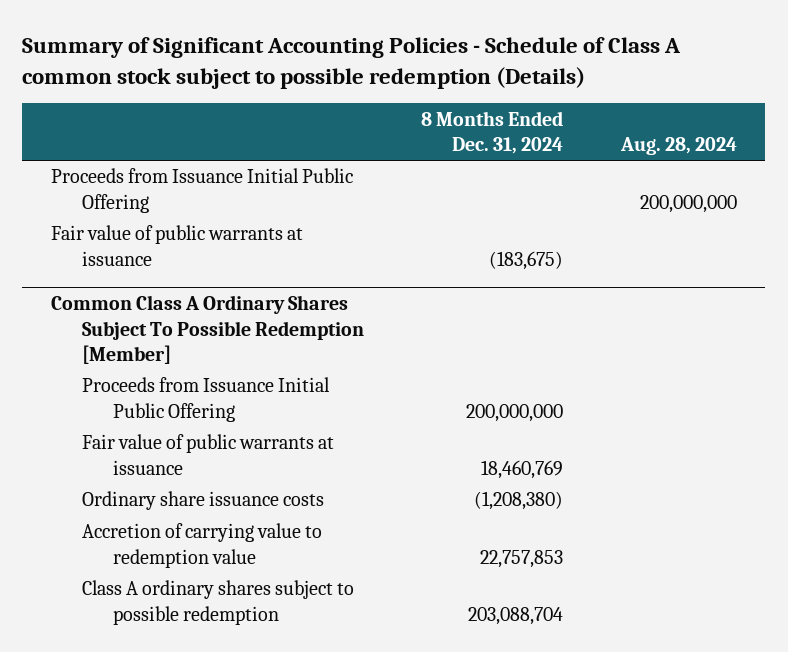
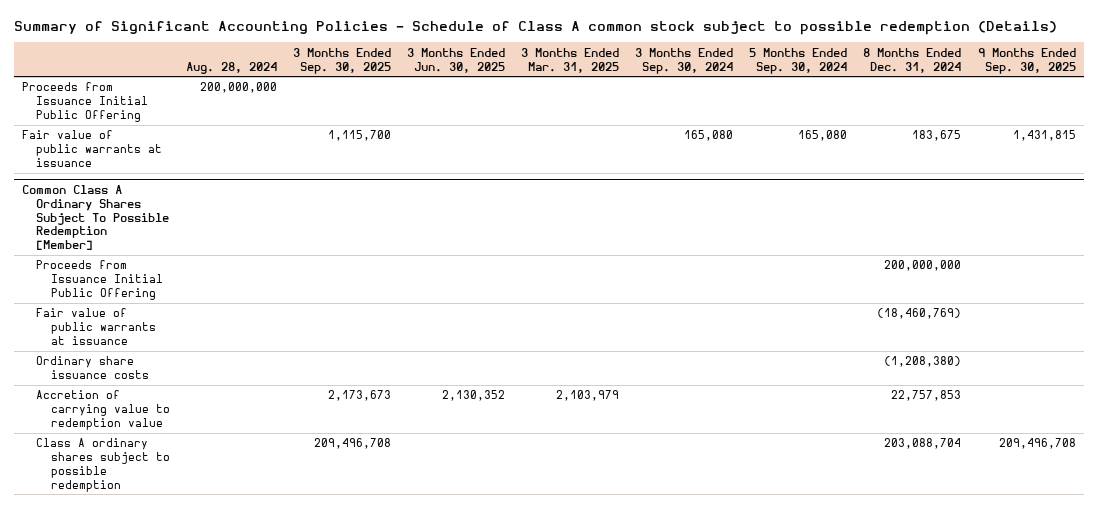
none -> [292,47,391,74] 3 Months Ended Sep. 30, 2025
none -> [407,47,506,73] 3 Months Ended Jun. 30, 2025
none -> [521,47,620,73] 3 Months Ended Mar. 31, 2025
none -> [635,47,734,74] 3 Months Ended Sep. 30, 2024
none -> [749,47,848,74] 5 Months Ended Sep. 30, 2024
none -> [977,47,1076,74] 9 Months Ended Sep. 30, 2025
[489,251,564,271] (183,675) -> [912,130,962,142] 183,675
[481,460,564,480] 18,460,769 -> [877,308,962,320] (18,460,769)

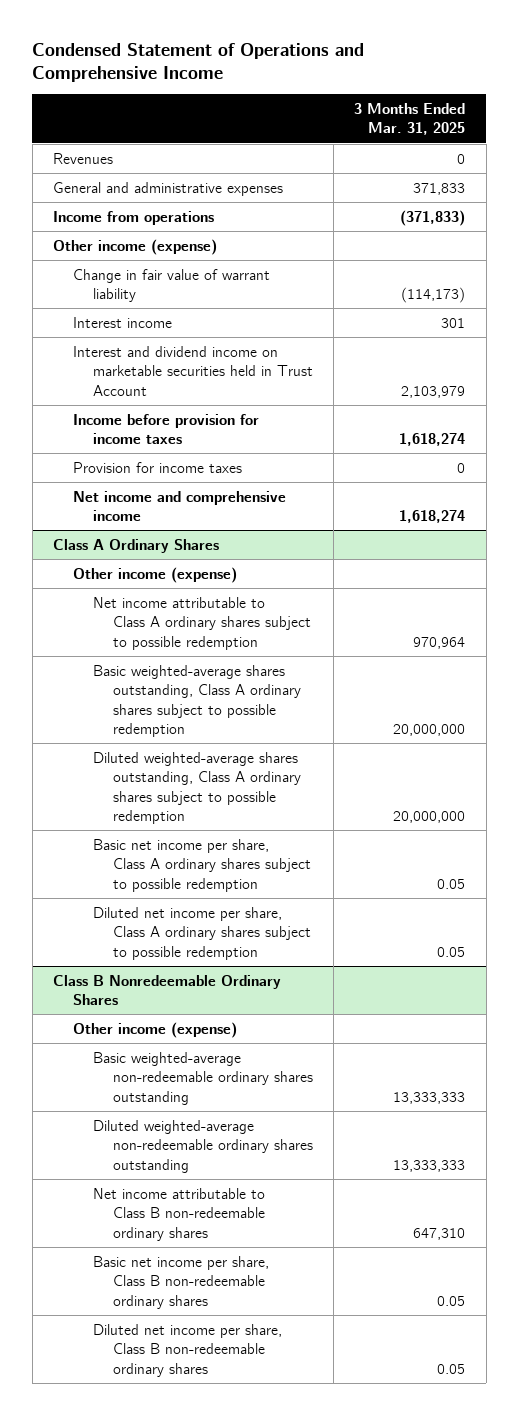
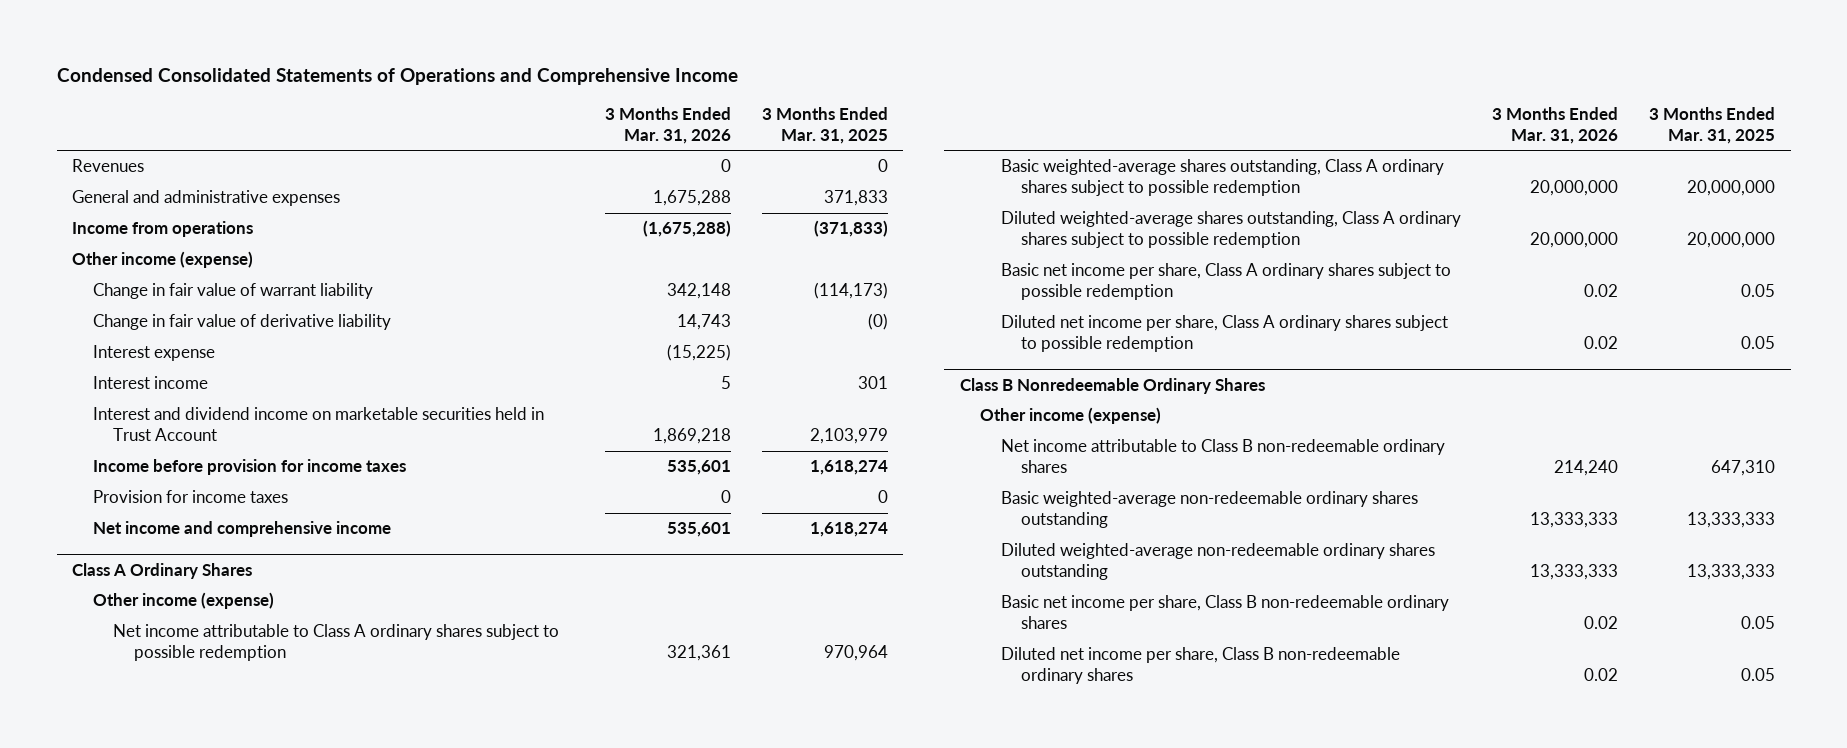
[32,42,365,83] Condensed Statement of Operations and Comprehensive Income -> [56,68,738,86] Condensed Consolidated Statements of Operations and Comprehensive Income
none -> [604,106,731,144] 3 Months Ended Mar. 31, 2026
none -> [92,314,391,331] Change in fair value of derivative liability
none -> [92,345,215,362] Interest expense
[92,1187,265,1241] Net income attributable to Class B non-redeemable ordinary shares -> [1000,439,1445,474] Net income attributable to Class B non-redeemable ordinary shares

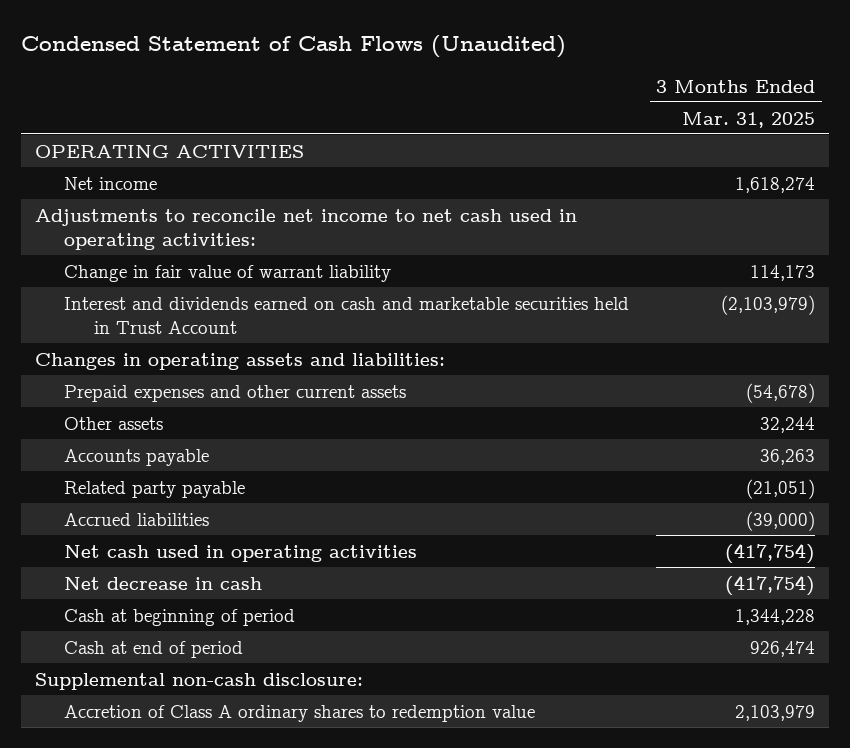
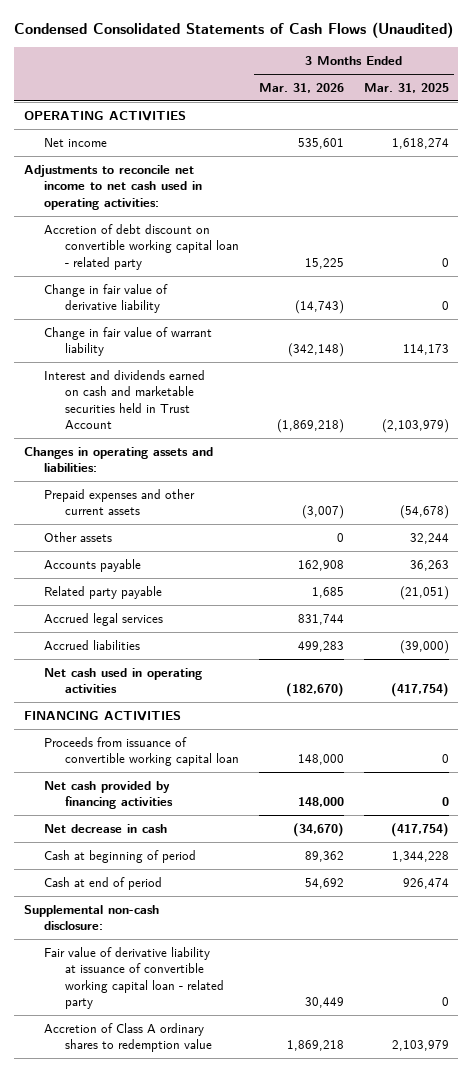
[21,34,567,58] Condensed Statement of Cash Flows (Unaudited) -> [13,22,453,39] Condensed Consolidated Statements of Cash Flows (Unaudited)
none -> [258,83,344,94] Mar. 31, 2026
none -> [44,223,239,270] Accretion of debt discount on convertible working capital loan - related party
none -> [44,283,169,314] Change in fair value of derivative liability
none -> [44,612,164,626] Accrued legal services
none -> [23,710,181,721] FINANCING ACTIVITIES
none -> [44,736,239,767] Proceeds from issuance of convertible working capital loan
none -> [44,780,173,810] Net cash provided by financing activities
none -> [44,946,224,1010] Fair value of derivative liability at issuance of convertible working capital loan - related party

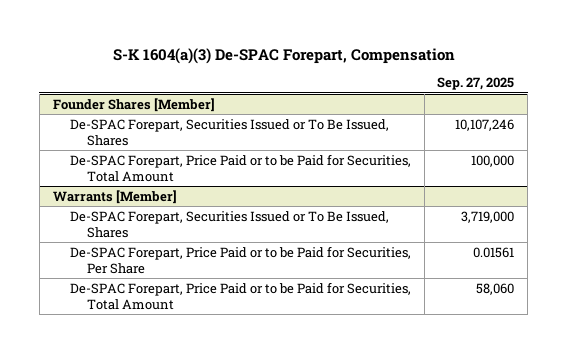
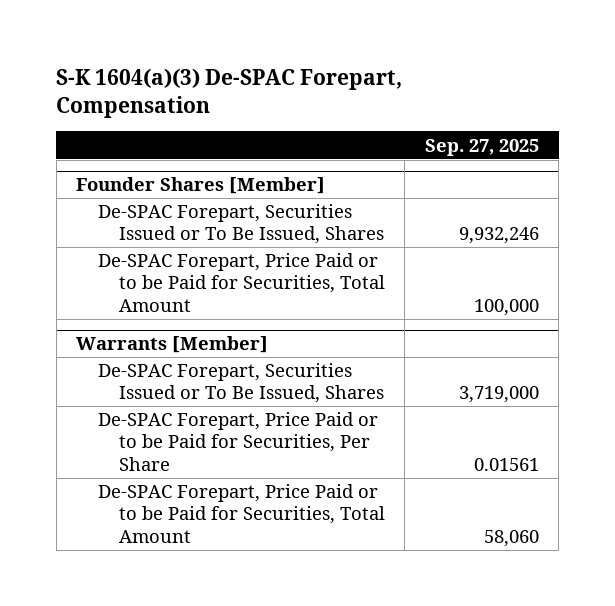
[455,118,515,131] 10,107,246 -> [458,227,539,245] 9,932,246

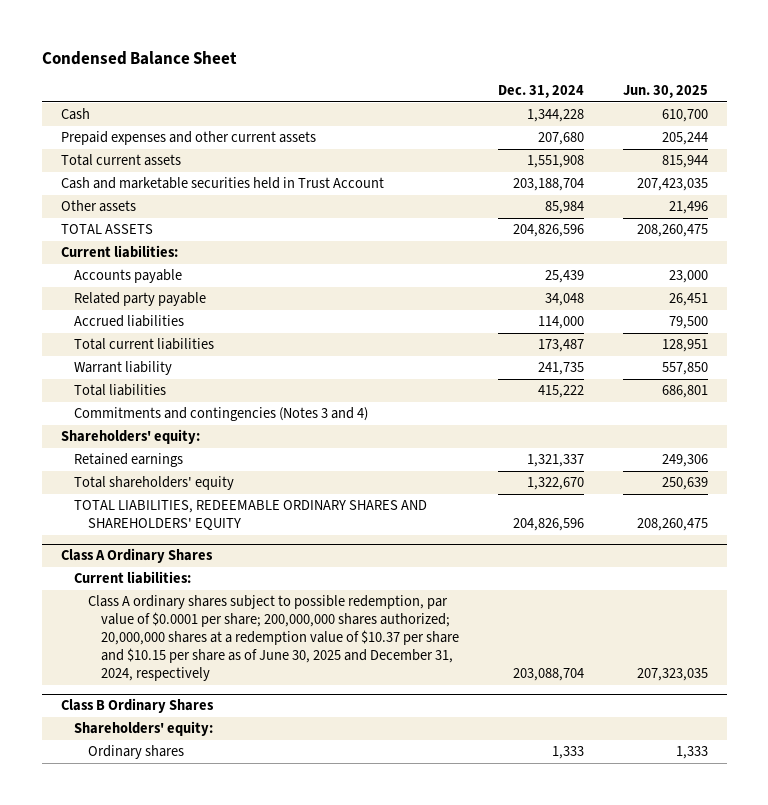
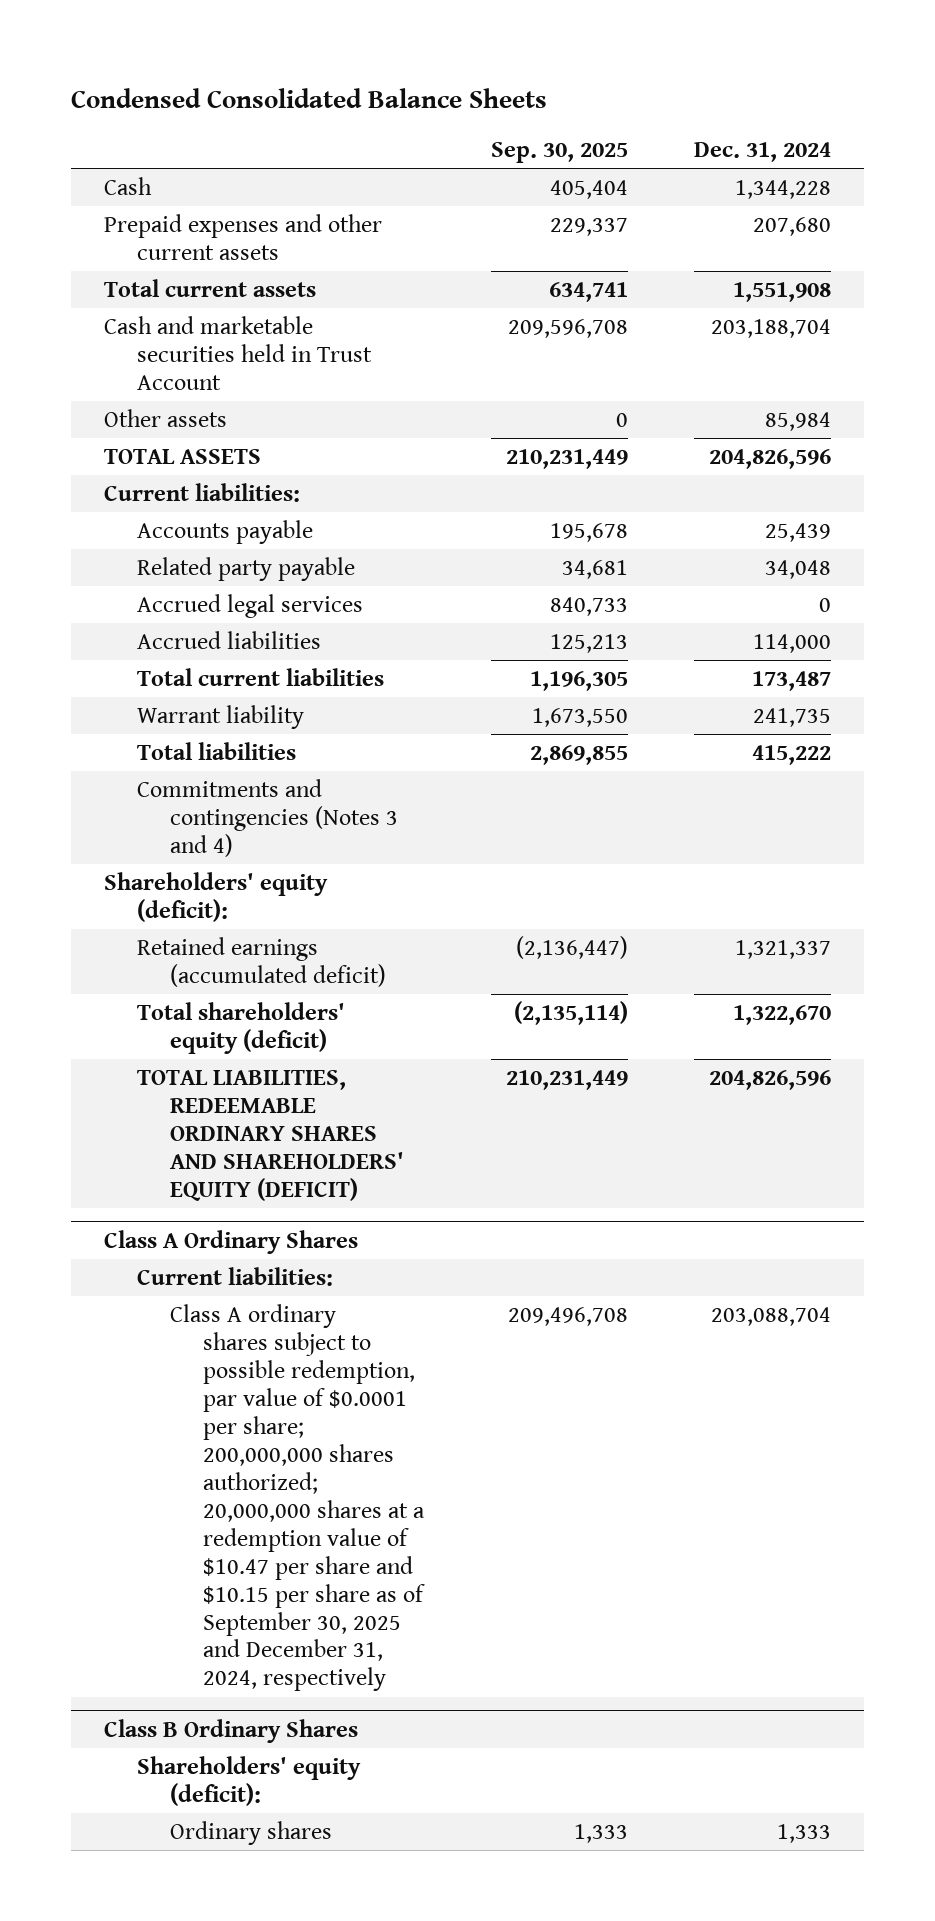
[41,51,237,66] Condensed Balance Sheet -> [71,87,548,108] Condensed Consolidated Balance Sheets
[622,84,708,98] Jun. 30, 2025 -> none
none -> [490,141,628,163] Sep. 30, 2025
none -> [137,593,364,618] Accrued legal services
[60,429,200,445] Shareholders' equity: -> [104,871,329,922] Shareholders' equity (deficit):
[74,453,184,468] Retained earnings -> [137,936,387,987] Retained earnings (accumulated deficit)
[74,476,235,491] Total shareholders' equity -> [137,1001,346,1054] Total shareholders' equity (deficit)
[74,500,428,532] TOTAL LIABILITIES, REDEEMABLE ORDINARY SHARES AND SHAREHOLDERS' EQUITY -> [137,1069,405,1201] TOTAL LIABILITIES, REDEEMABLE ORDINARY SHARES AND SHAREHOLDERS' EQUITY (DEFICIT)
[87,595,460,682] Class A ordinary shares subject to possible redemption, par value of $0.0001 per share; 200,000,000 shares authorized; 20,000,000 shares at a redemption value of $10.37 per share and $10.15 per share as of June 30, 2025 and December 31, 2024, respectively -> [170,1303,426,1692] Class A ordinary shares subject to possible redemption, par value of $0.0001 per share; 200,000,000 shares authorized; 20,000,000 shares at a redemption value of $10.47 per share and $10.15 per share as of September 30, 2025 and December 31, 2024, respectively
[74,721,214,737] Shareholders' equity: -> [137,1755,362,1806] Shareholders' equity (deficit):

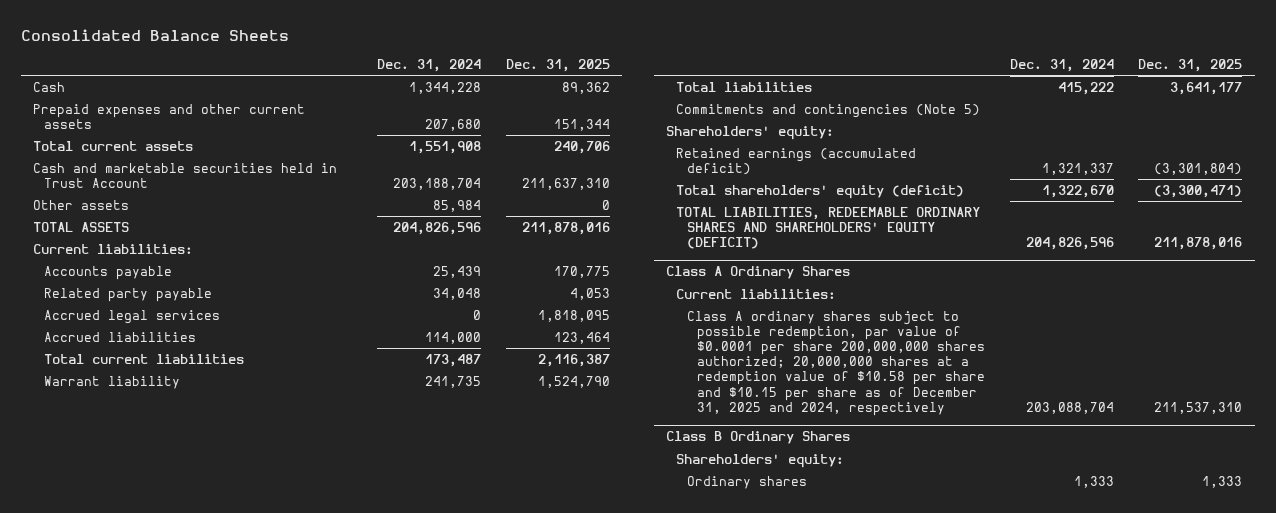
[71,87,548,108] Condensed Consolidated Balance Sheets -> [20,28,289,41] Consolidated Balance Sheets
[490,141,628,163] Sep. 30, 2025 -> none
none -> [505,59,610,73] Dec. 31, 2025
[137,778,399,857] Commitments and contingencies (Notes 3 and 4) -> [676,103,981,118] Commitments and contingencies (Note 5)
[104,871,329,922] Shareholders' equity (deficit): -> [665,125,834,140] Shareholders' equity:
[170,1303,426,1692] Class A ordinary shares subject to possible redemption, par value of $0.0001 per share; 200,000,000 shares authorized; 20,000,000 shares at a redemption value of $10.47 per share and $10.15 per share as of September 30, 2025 and December 31, 2024, respectively -> [686,310,986,416] Class A ordinary shares subject to possible redemption, par value of $0.0001 per share 200,000,000 shares authorized; 20,000,000 shares at a redemption value of $10.58 per share and $10.15 per share as of December 31, 2025 and 2024, respectively
[137,1755,362,1806] Shareholders' equity (deficit): -> [676,453,845,468] Shareholders' equity:

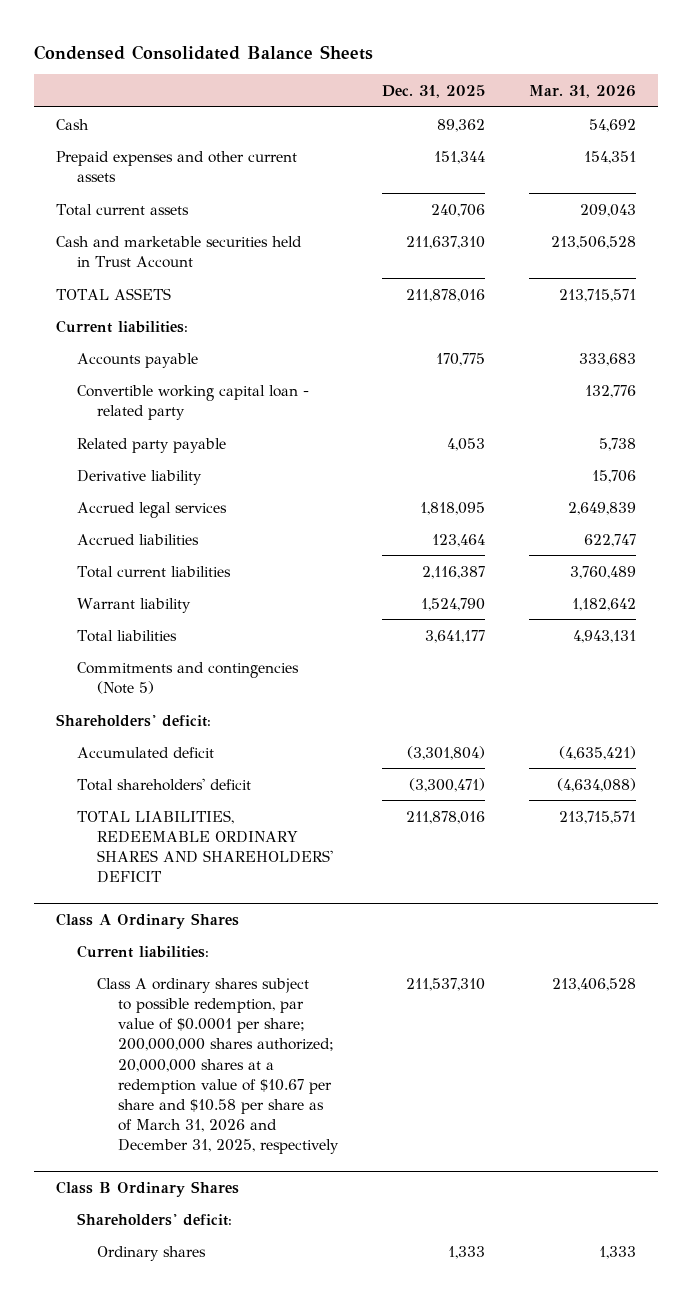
[20,28,289,41] Consolidated Balance Sheets -> [34,44,374,60] Condensed Consolidated Balance Sheets
[376,59,481,73] Dec. 31, 2024 -> none
none -> [528,84,636,98] Mar. 31, 2026
[33,199,130,210] Other assets -> none
none -> [76,384,309,420] Convertible working capital loan - related party
none -> [76,469,202,485] Derivative liability
[665,125,834,140] Shareholders' equity: -> [56,713,212,727] Shareholders' deficit:
[676,147,917,176] Retained earnings (accumulated deficit) -> [76,746,214,758] Accumulated deficit
[676,184,965,199] Total shareholders' equity (deficit) -> [76,777,251,791] Total shareholders' deficit
[676,206,981,250] TOTAL LIABILITIES, REDEEMABLE ORDINARY SHARES AND SHAREHOLDERS' EQUITY (DEFICIT) -> [76,809,334,884] TOTAL LIABILITIES, REDEEMABLE ORDINARY SHARES AND SHAREHOLDERS' DEFICIT
[686,310,986,416] Class A ordinary shares subject to possible redemption, par value of $0.0001 per share 200,000,000 shares authorized; 20,000,000 shares at a redemption value of $10.58 per share and $10.15 per share as of December 31, 2025 and 2024, respectively -> [97,977,340,1155] Class A ordinary shares subject to possible redemption, par value of $0.0001 per share; 200,000,000 shares authorized; 20,000,000 shares at a redemption value of $10.67 per share and $10.58 per share as of March 31, 2026 and December 31, 2025, respectively
[676,453,845,468] Shareholders' equity: -> [76,1212,232,1226] Shareholders' deficit:

